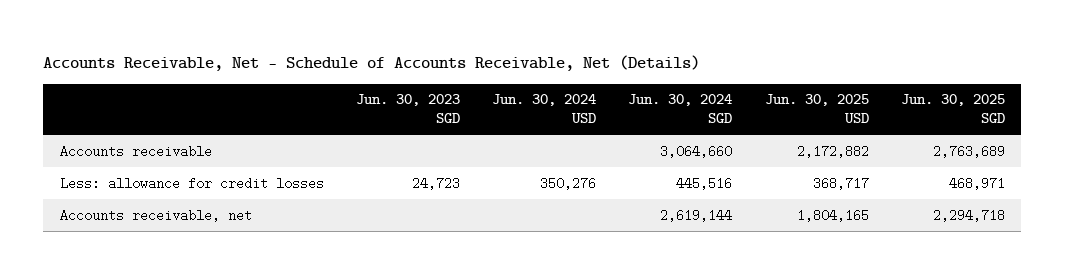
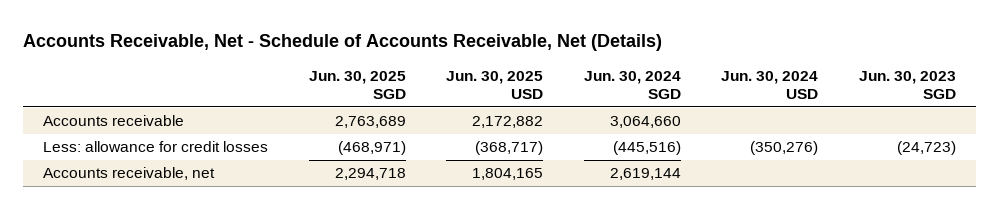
[411,176,460,190] 24,723 -> [896,141,956,156] (24,723)
[540,176,597,190] 350,276 -> [750,141,819,156] (350,276)
[676,176,733,190] 445,516 -> [612,141,681,156] (445,516)
[812,176,869,190] 368,717 -> [475,141,544,156] (368,717)
[949,176,1006,190] 468,971 -> [337,141,406,156] (468,971)

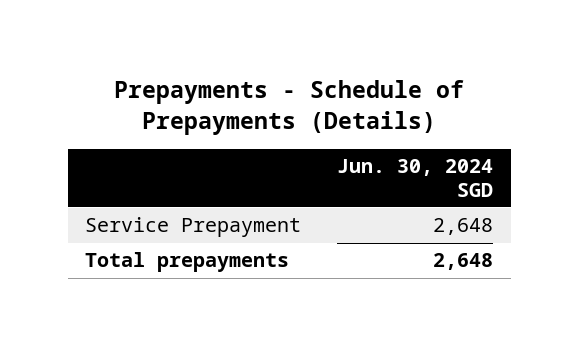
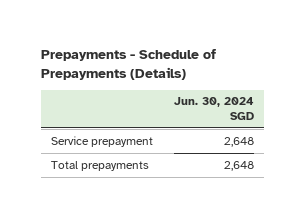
[85,217,302,238] Service Prepayment -> [51,135,154,147] Service prepayment

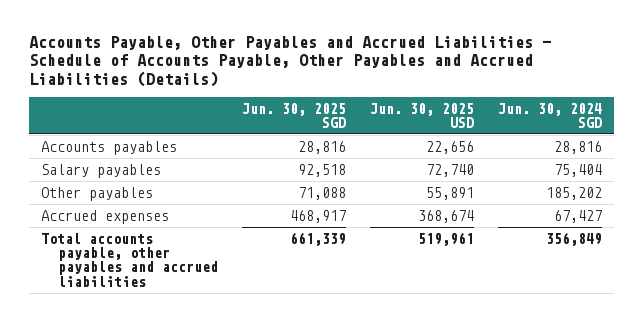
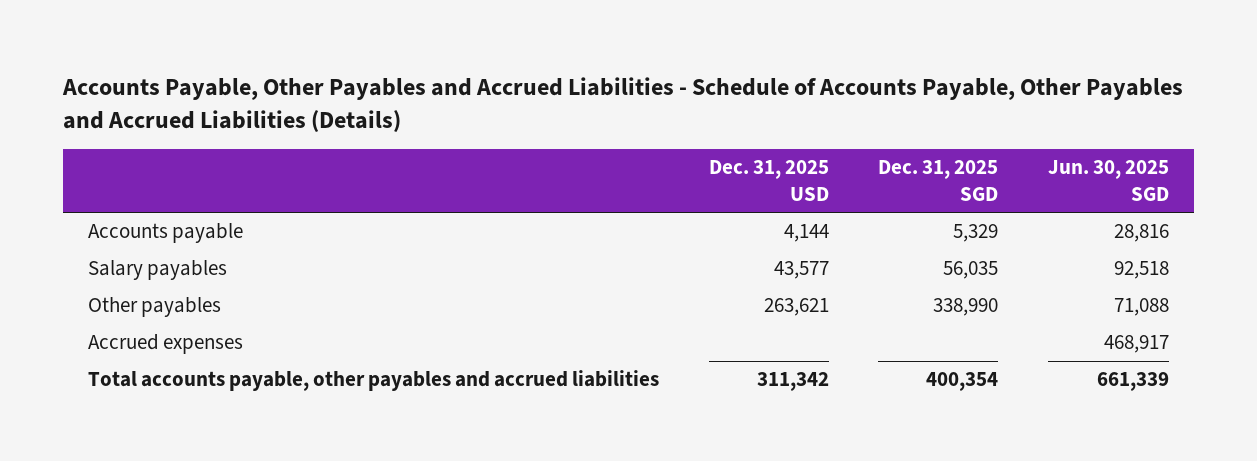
[370,102,475,128] Jun. 30, 2025 USD -> none
[498,102,603,128] Jun. 30, 2024 SGD -> none
none -> [708,159,829,201] Dec. 31, 2025 USD
none -> [878,159,999,201] Dec. 31, 2025 SGD
[41,140,178,155] Accounts payables -> [87,223,243,244] Accounts payable

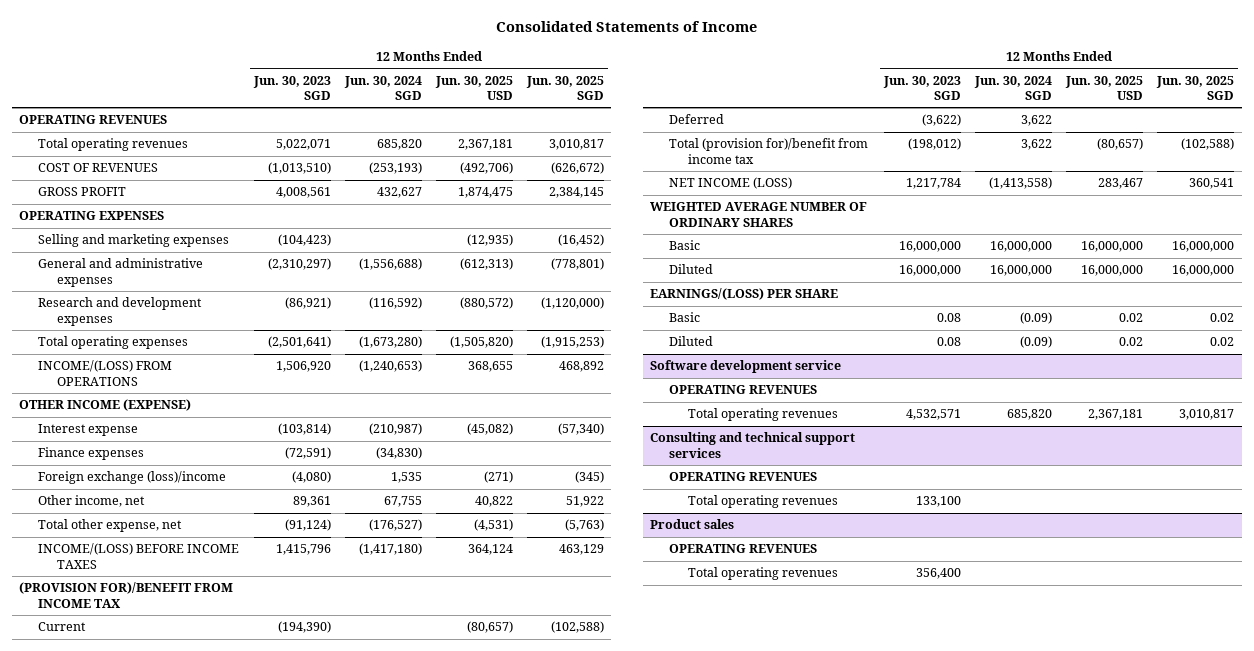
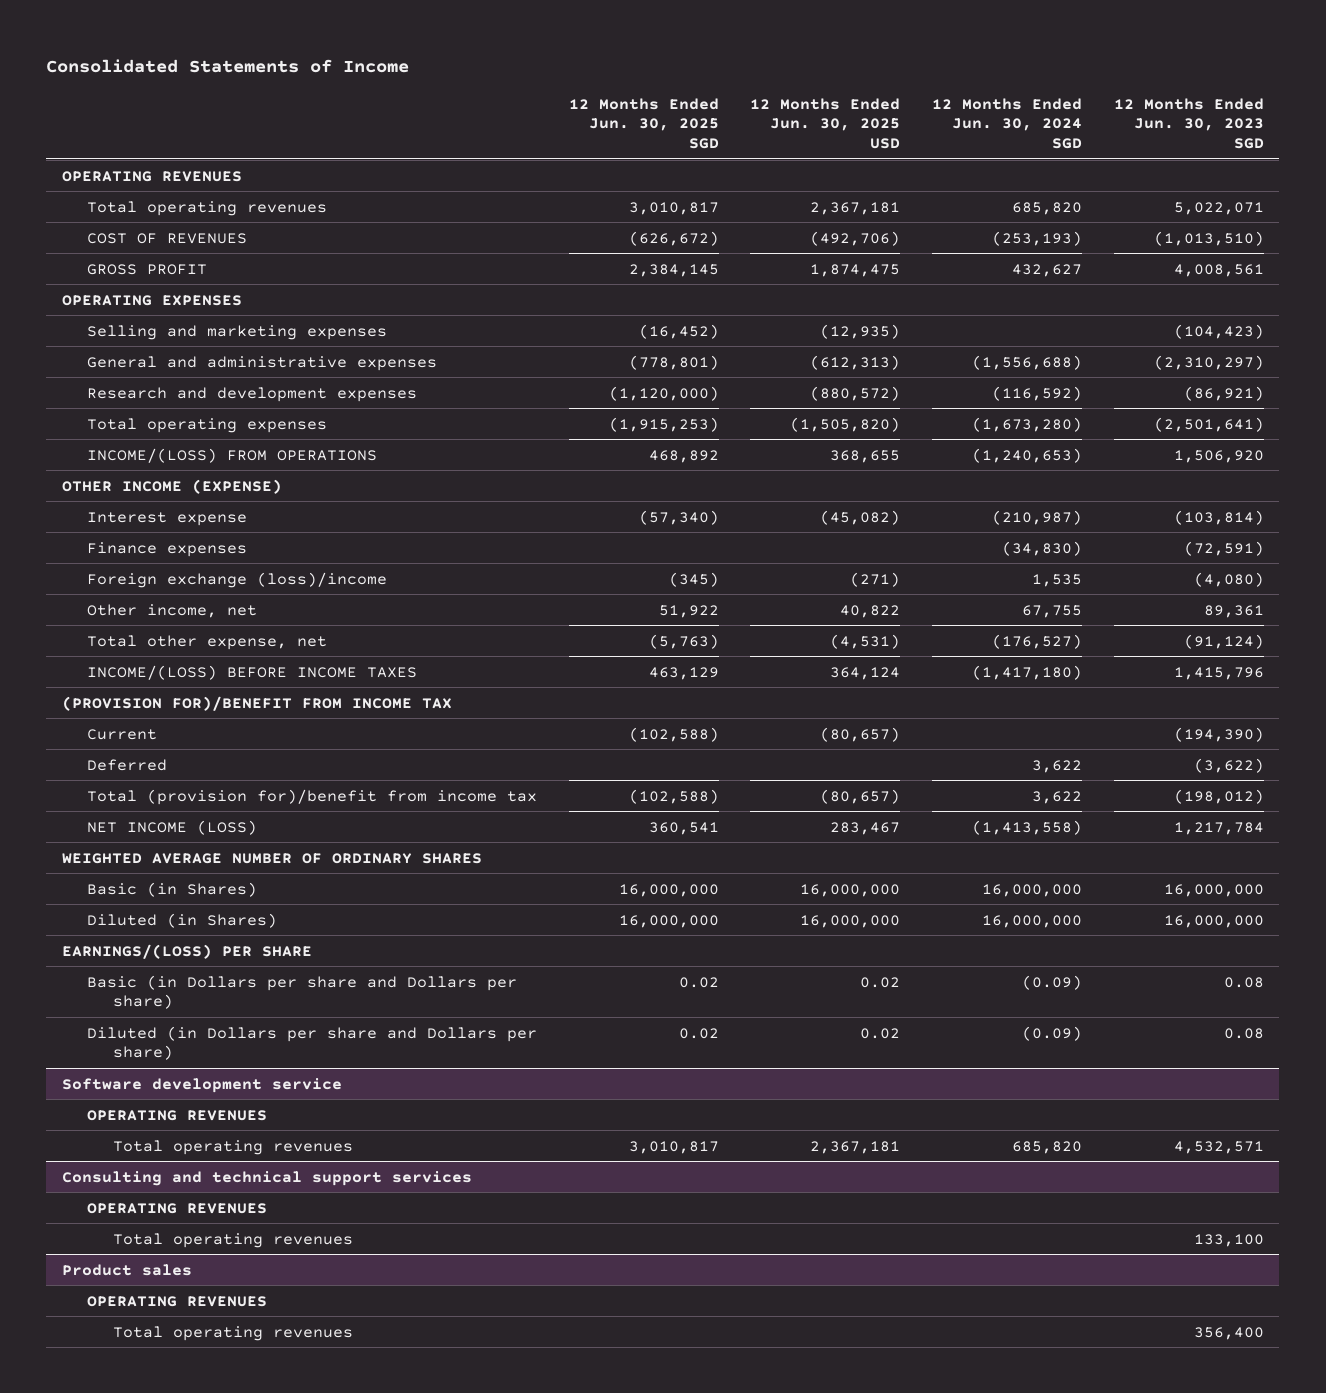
[668,240,700,251] Basic -> [87,881,258,897] Basic (in Shares)
[668,264,713,275] Diluted -> [87,912,278,928] Diluted (in Shares)
[668,312,700,323] Basic -> [87,974,518,1010] Basic (in Dollars per share and Dollars per share)
[668,336,713,347] Diluted -> [87,1025,538,1061] Diluted (in Dollars per share and Dollars per share)

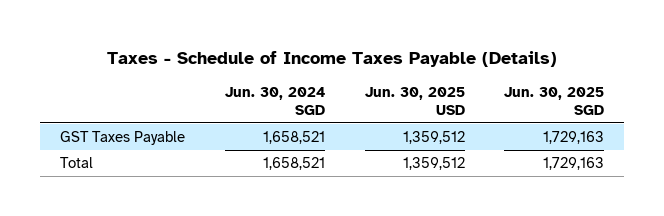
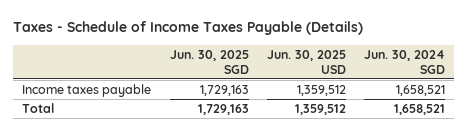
[60,130,186,145] GST Taxes Payable -> [22,83,152,97] Income taxes payable

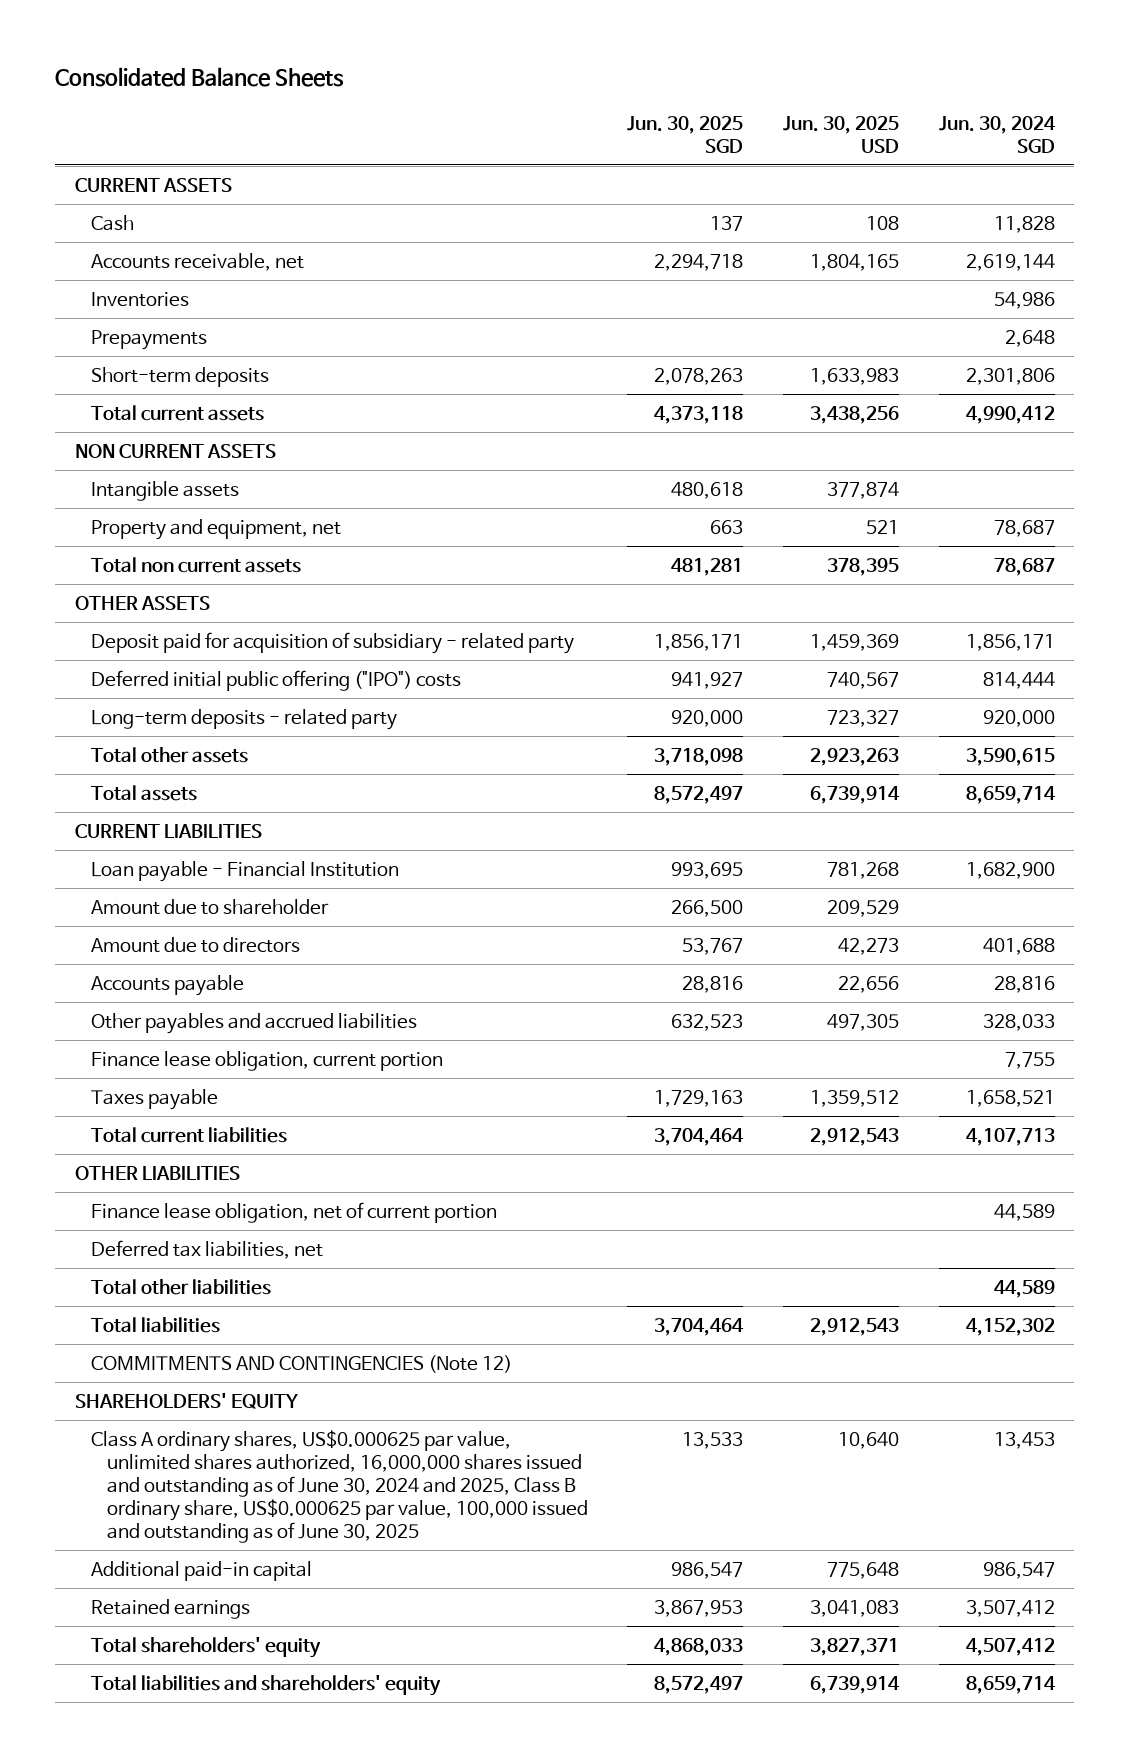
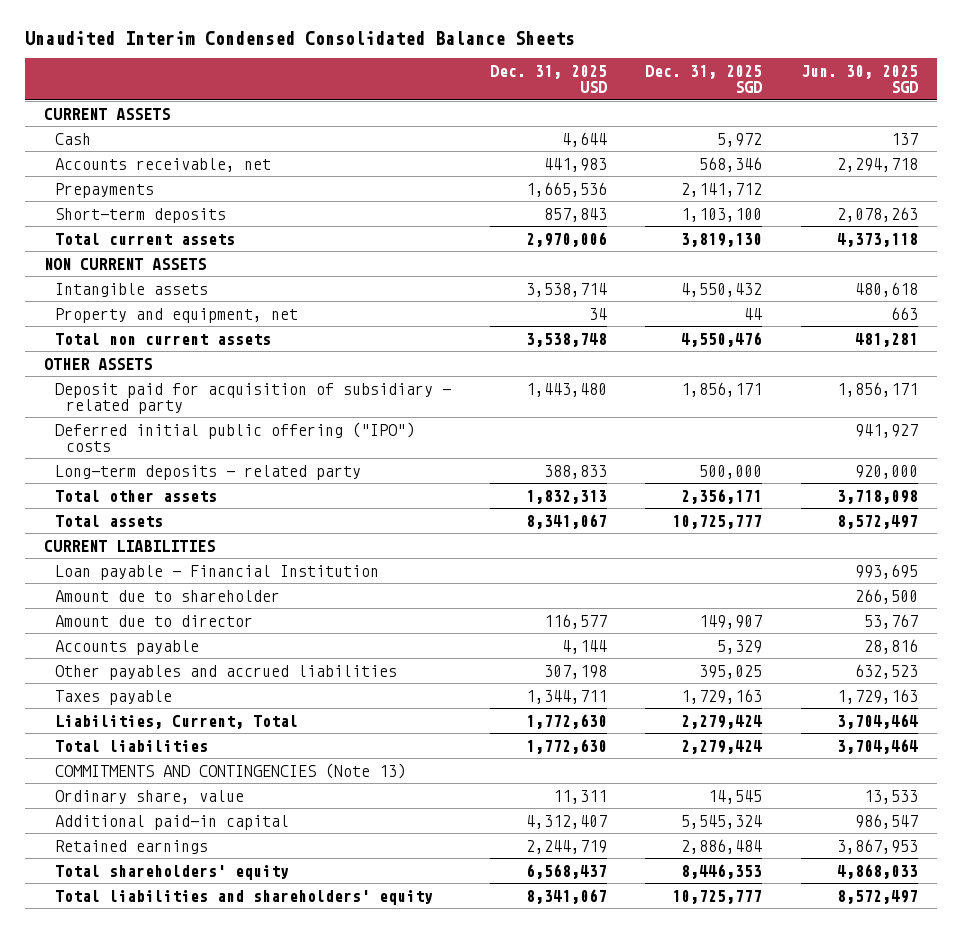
[55,67,345,88] Consolidated Balance Sheets -> [25,31,576,46] Unaudited Interim Condensed Consolidated Balance Sheets
[782,115,899,154] Jun. 30, 2025 USD -> none
[938,115,1056,154] Jun. 30, 2024 SGD -> none
none -> [489,64,607,94] Dec. 31, 2025 USD
none -> [645,64,763,94] Dec. 31, 2025 SGD
[90,291,189,307] Inventories -> none
[90,936,300,953] Amount due to directors -> [55,614,254,627] Amount due to director
[90,1050,443,1071] Finance lease obligation, current portion -> none
[75,1165,241,1180] OTHER LIABILITIES -> none
[90,1201,497,1223] Finance lease obligation, net of current portion -> none
[90,1239,323,1259] Deferred tax liabilities, net -> none
[90,1278,271,1295] Total other liabilities -> none
[90,1126,287,1143] Total current liabilities -> [55,714,299,729] Liabilities, Current, Total
[75,1392,299,1409] SHAREHOLDERS' EQUITY -> none
[90,1354,512,1373] COMMITMENTS AND CONTINGENCIES (Note 12) -> [55,762,407,779] COMMITMENTS AND CONTINGENCIES (Note 13)
[90,1429,588,1544] Class A ordinary shares, US$0.000625 par value, unlimited shares authorized, 16,000,000 shares issued and outstanding as of June 30, 2024 and 2025, Class B ordinary share, US$0.000625 par value, 100,000 issued and outstanding as of June 30, 2025 -> [55,789,245,804] Ordinary share, value

